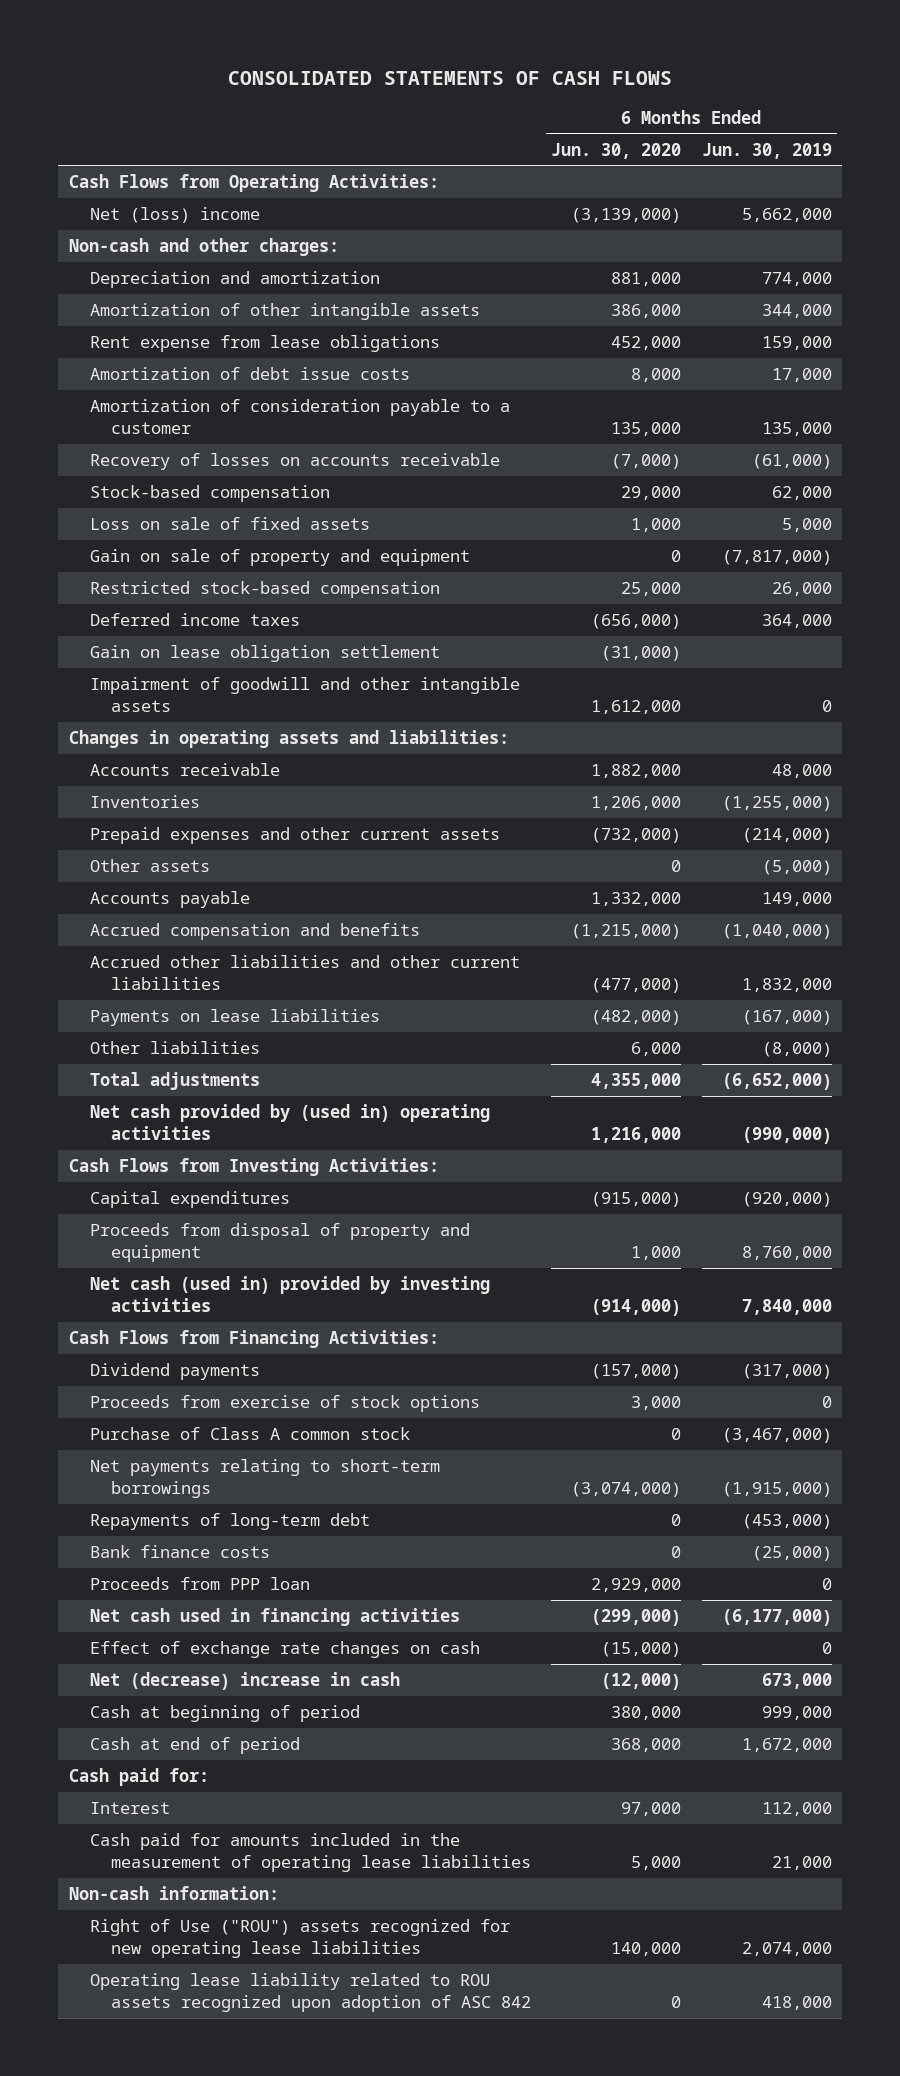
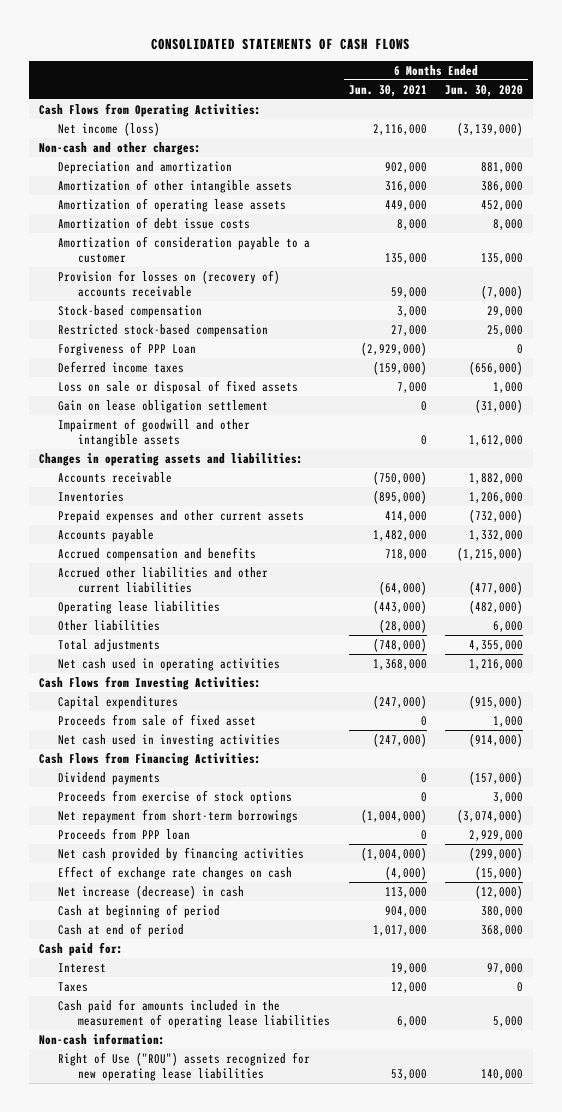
[701,142,832,159] Jun. 30, 2019 -> none
none -> [348,84,427,97] Jun. 30, 2021
[89,207,260,224] Net (loss) income -> [58,121,161,136] Net income (loss)
[89,335,440,353] Rent expense from lease obligations -> [58,197,287,212] Amortization of operating lease assets
[89,453,500,471] Recovery of losses on accounts receivable -> [58,269,281,297] Provision for losses on (recovery of) accounts receivable
[89,517,370,531] Loss on sale of fixed assets -> none
[89,549,470,567] Gain on sale of property and equipment -> none
none -> [58,341,197,356] Forgiveness of PPP Loan
none -> [58,379,299,394] Loss on sale or disposal of fixed assets
[89,859,210,873] Other assets -> none
[89,1009,380,1027] Payments on lease liabilities -> [58,600,221,614] Operating lease liabilities
[89,1104,490,1140] Net cash provided by (used in) operating activities -> [58,657,281,671] Net cash used in operating activities
[89,1223,470,1262] Proceeds from disposal of property and equipment -> [58,713,257,726] Proceeds from sale of fixed asset
[89,1276,490,1312] Net cash (used in) provided by investing activities -> [58,733,281,747] Net cash used in investing activities
[89,1427,410,1441] Purchase of Class A common stock -> none
[89,1513,370,1531] Repayments of long-term debt -> none
[89,1545,270,1559] Bank finance costs -> none
[89,1459,440,1498] Net payments relating to short-term borrowings -> [58,808,299,823] Net repayment from short-term borrowings
[89,1608,460,1627] Net cash used in financing activities -> [58,846,305,861] Net cash provided by financing activities
[89,1672,400,1691] Net (decrease) increase in cash -> [58,884,245,899] Net increase (decrease) in cash
none -> [58,981,89,992] Taxes
[89,1973,531,2012] Operating lease liability related to ROU assets recognized upon adoption of ASC 842 -> none

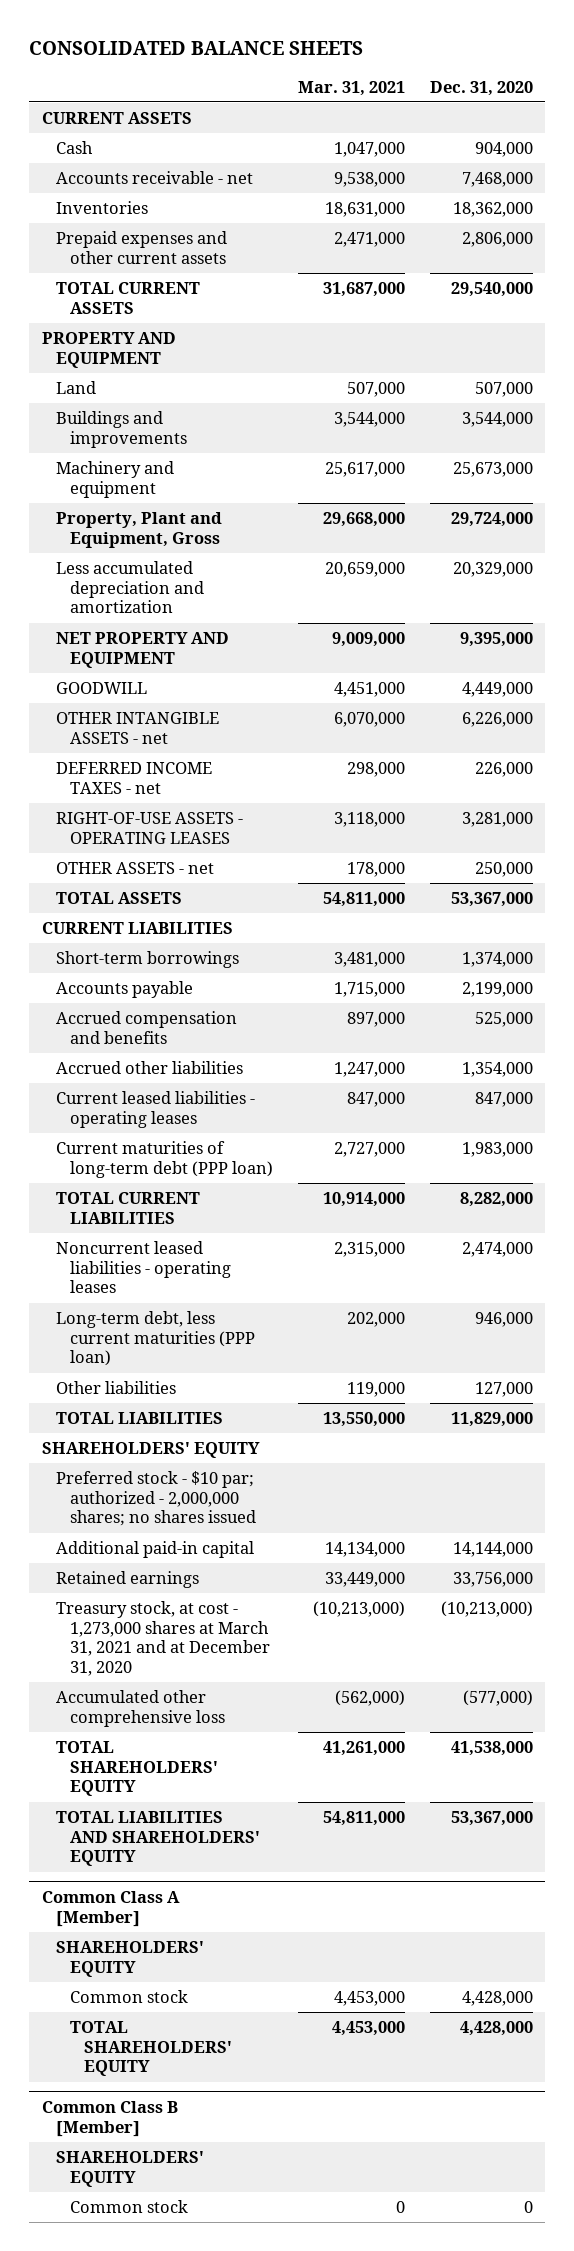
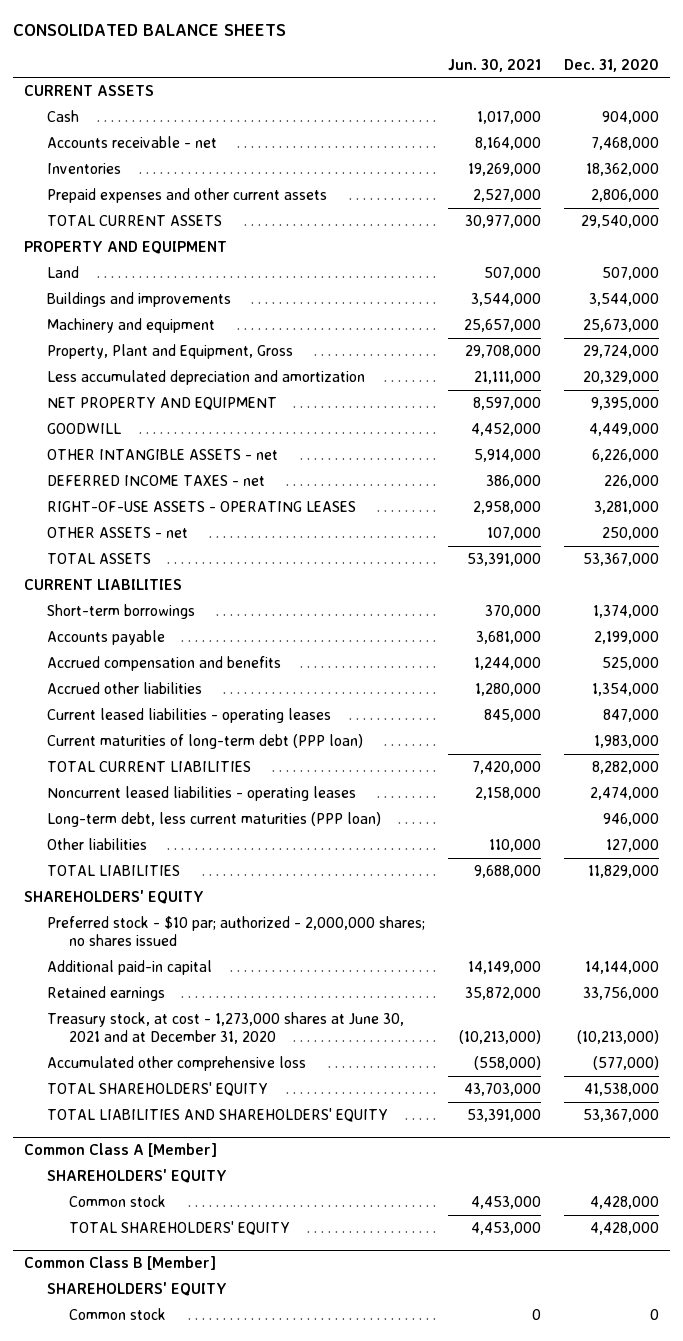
[297,80,405,96] Mar. 31, 2021 -> none
none -> [447,58,541,72] Jun. 30, 2021
[55,1601,271,1676] Treasury stock, at cost - 1,273,000 shares at March 31, 2021 and at December 31, 2020 -> [46,1012,404,1045] Treasury stock, at cost - 1,273,000 shares at June 30, 2021 and at December 31, 2020

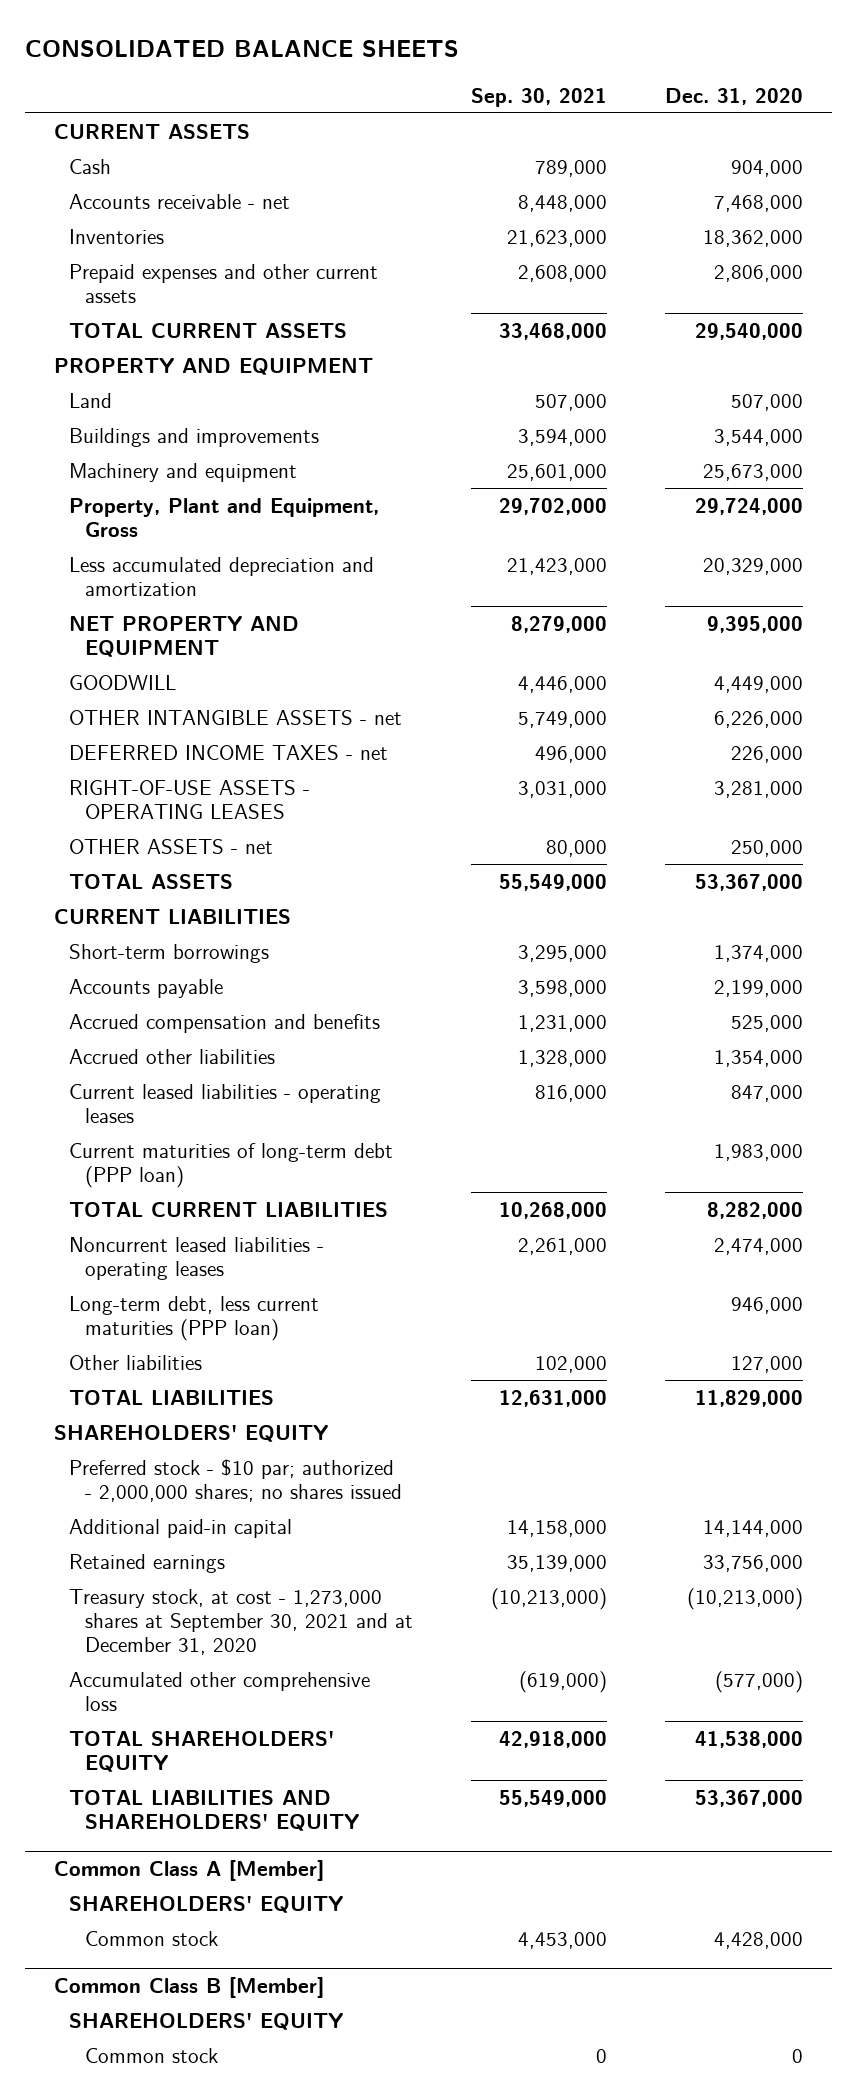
[447,58,541,72] Jun. 30, 2021 -> none
none -> [470,87,607,107] Sep. 30, 2021
[46,1012,404,1045] Treasury stock, at cost - 1,273,000 shares at June 30, 2021 and at December 31, 2020 -> [69,1588,413,1656] Treasury stock, at cost - 1,273,000 shares at September 30, 2021 and at December 31, 2020
[69,1221,291,1236] TOTAL SHAREHOLDERS' EQUITY -> none

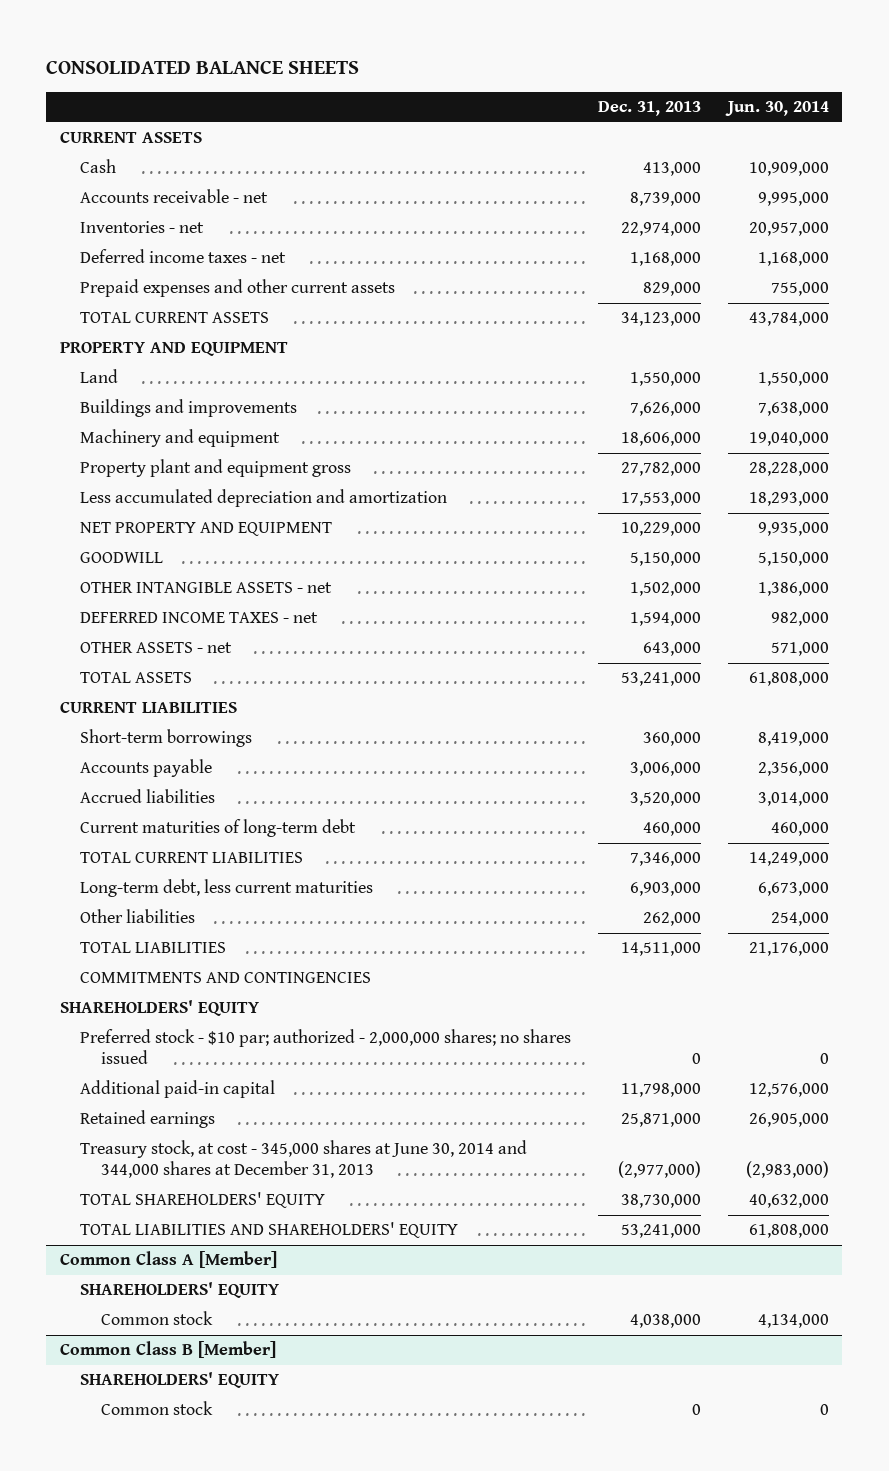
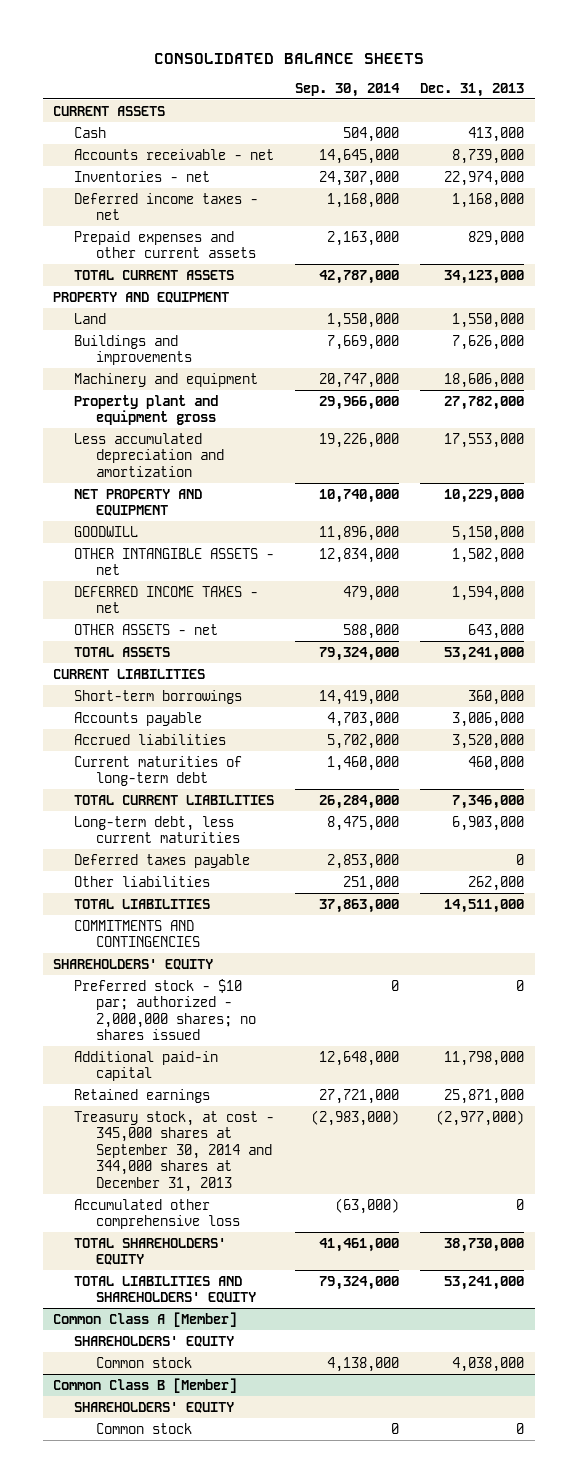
[725,101,830,117] Jun. 30, 2014 -> none
none -> [295,82,401,97] Sep. 30, 2014
none -> [74,853,251,868] Deferred taxes payable
[80,1140,528,1179] Treasury stock, at cost - 345,000 shares at June 30, 2014 and 344,000 shares at December 31, 2013 -> [74,1110,275,1192] Treasury stock, at cost - 345,000 shares at September 30, 2014 and 344,000 shares at December 31, 2013
none -> [74,1198,240,1230] Accumulated other comprehensive loss

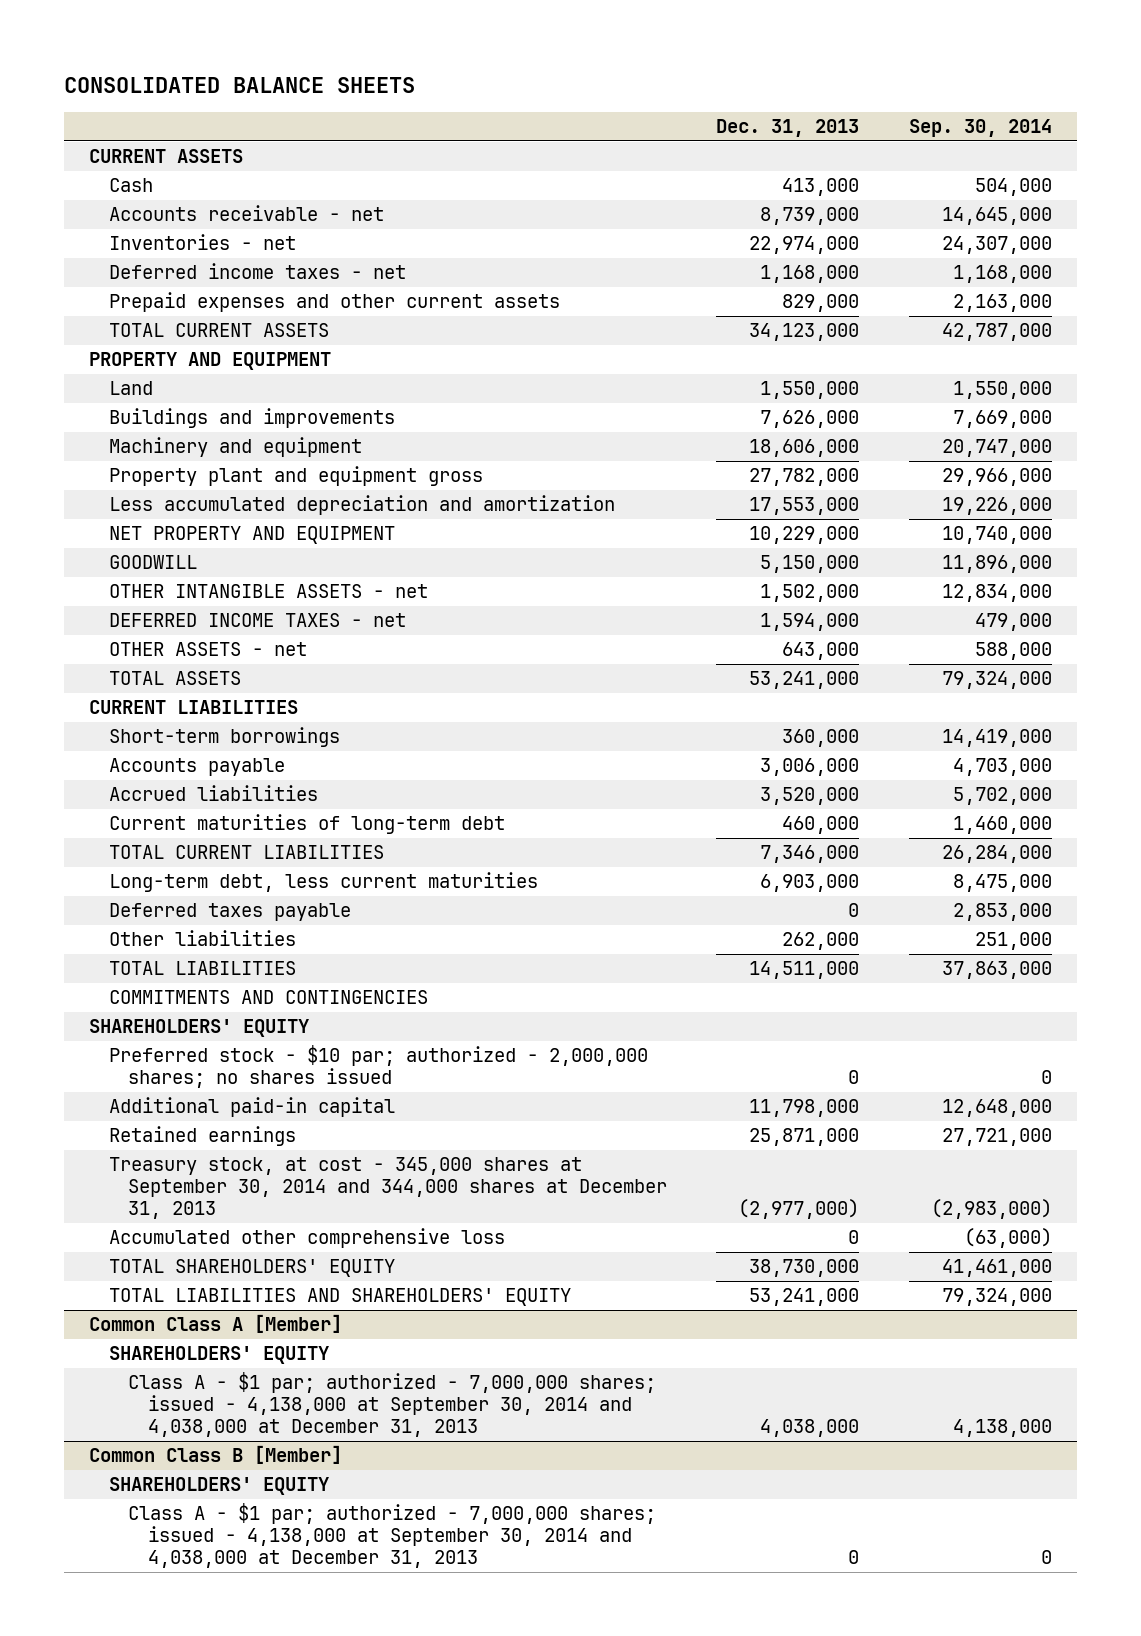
[95,1356,192,1368] Common stock -> [128,1372,657,1438] Class A - $1 par; authorized - 7,000,000 shares; issued - 4,138,000 at September 30, 2014 and 4,038,000 at December 31, 2013
[95,1422,192,1434] Common stock -> [128,1503,657,1569] Class A - $1 par; authorized - 7,000,000 shares; issued - 4,138,000 at September 30, 2014 and 4,038,000 at December 31, 2013

